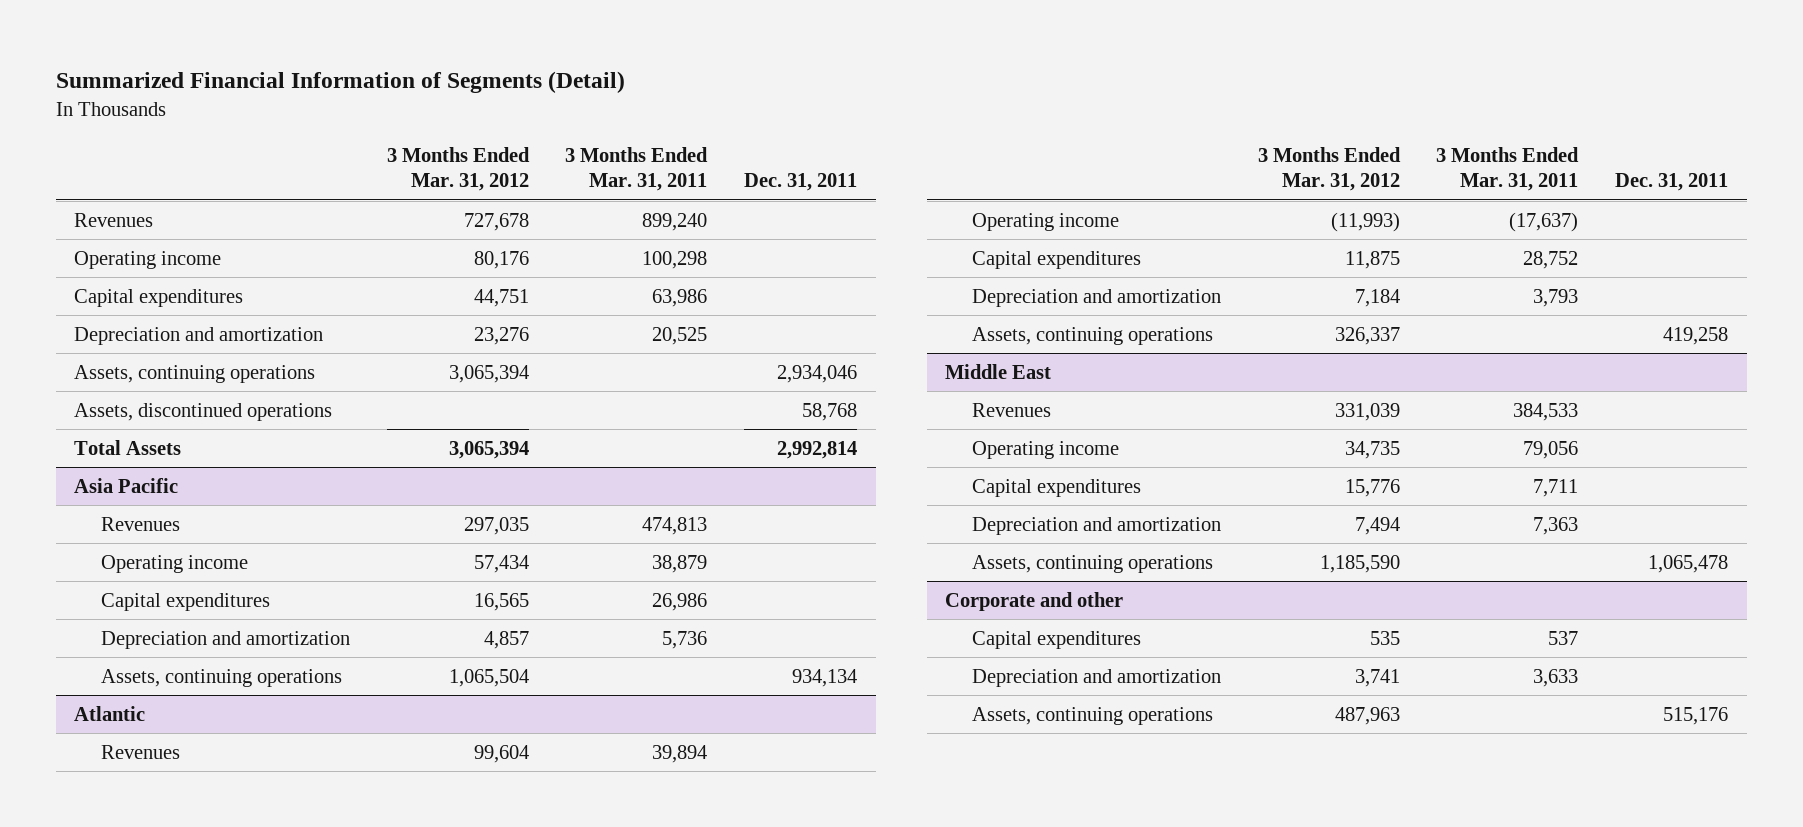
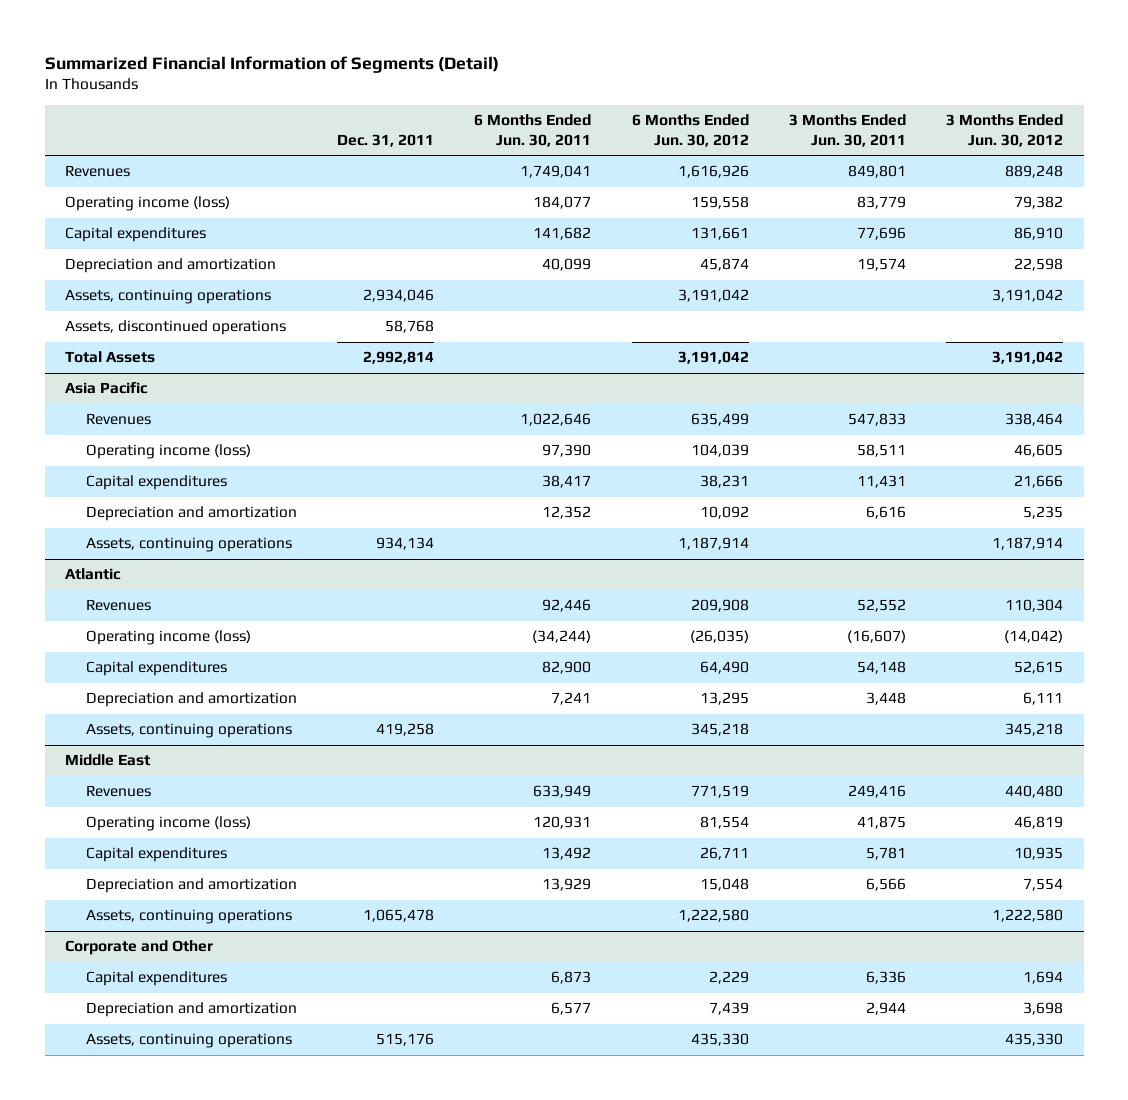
[386,147,530,192] 3 Months Ended Mar. 31, 2012 -> none
[565,147,709,192] 3 Months Ended Mar. 31, 2011 -> none
none -> [474,113,592,147] 6 Months Ended Jun. 30, 2011
none -> [631,113,749,147] 6 Months Ended Jun. 30, 2012
none -> [789,113,907,147] 3 Months Ended Jun. 30, 2011
none -> [946,113,1064,147] 3 Months Ended Jun. 30, 2012
[74,250,222,269] Operating income -> [64,196,230,212] Operating income (loss)
[100,554,248,573] Operating income -> [85,444,251,460] Operating income (loss)
[971,212,1119,231] Operating income -> [85,630,251,646] Operating income (loss)
[971,440,1119,459] Operating income -> [85,816,251,832] Operating income (loss)
[945,591,1124,611] Corporate and other -> [64,940,213,956] Corporate and Other

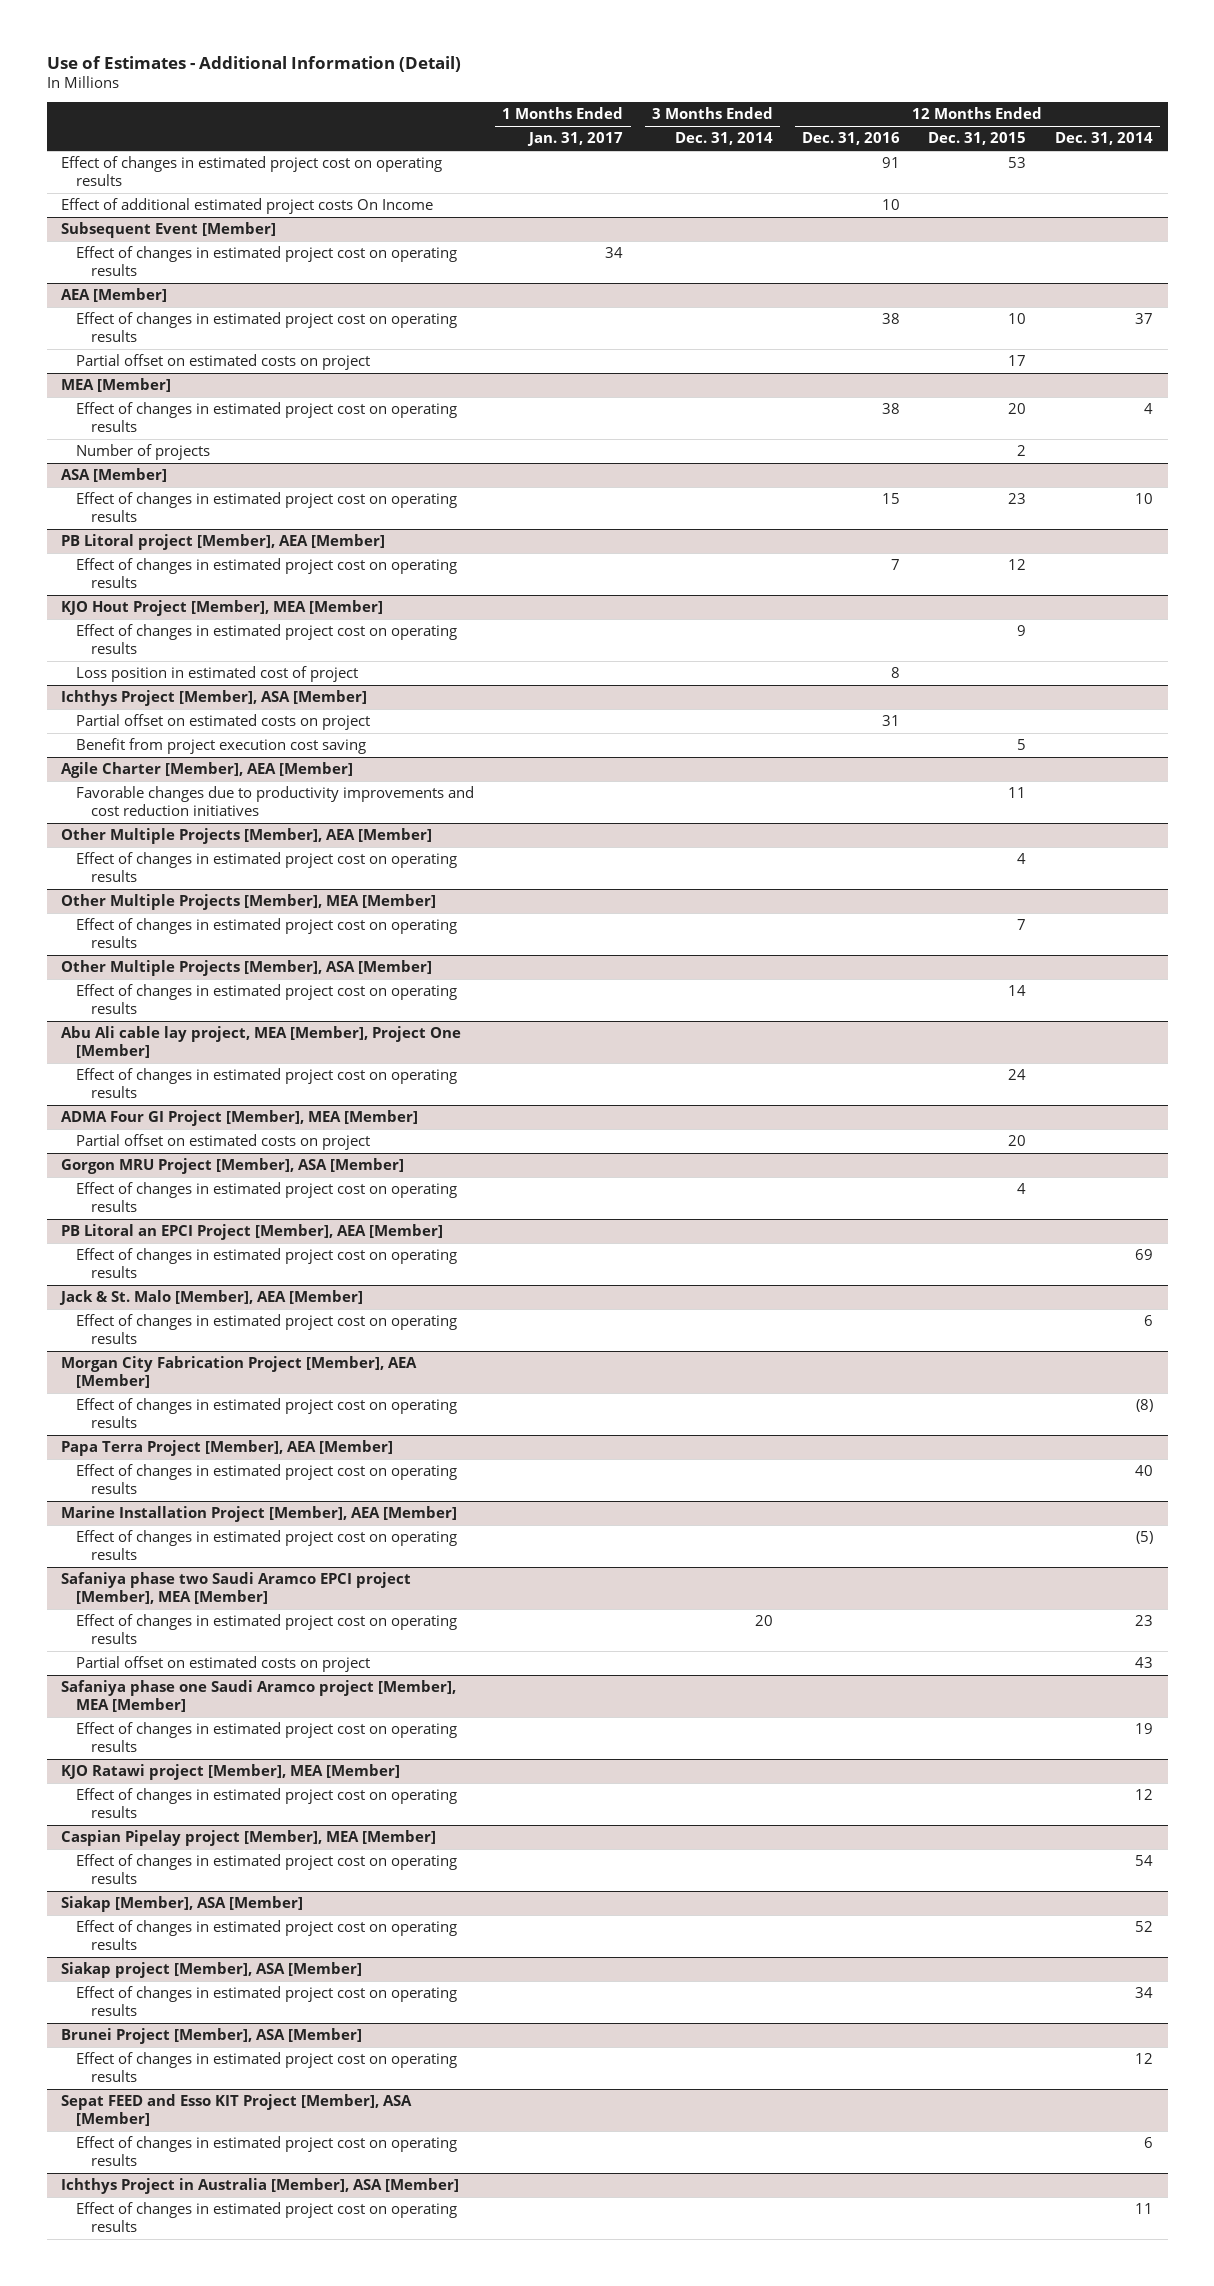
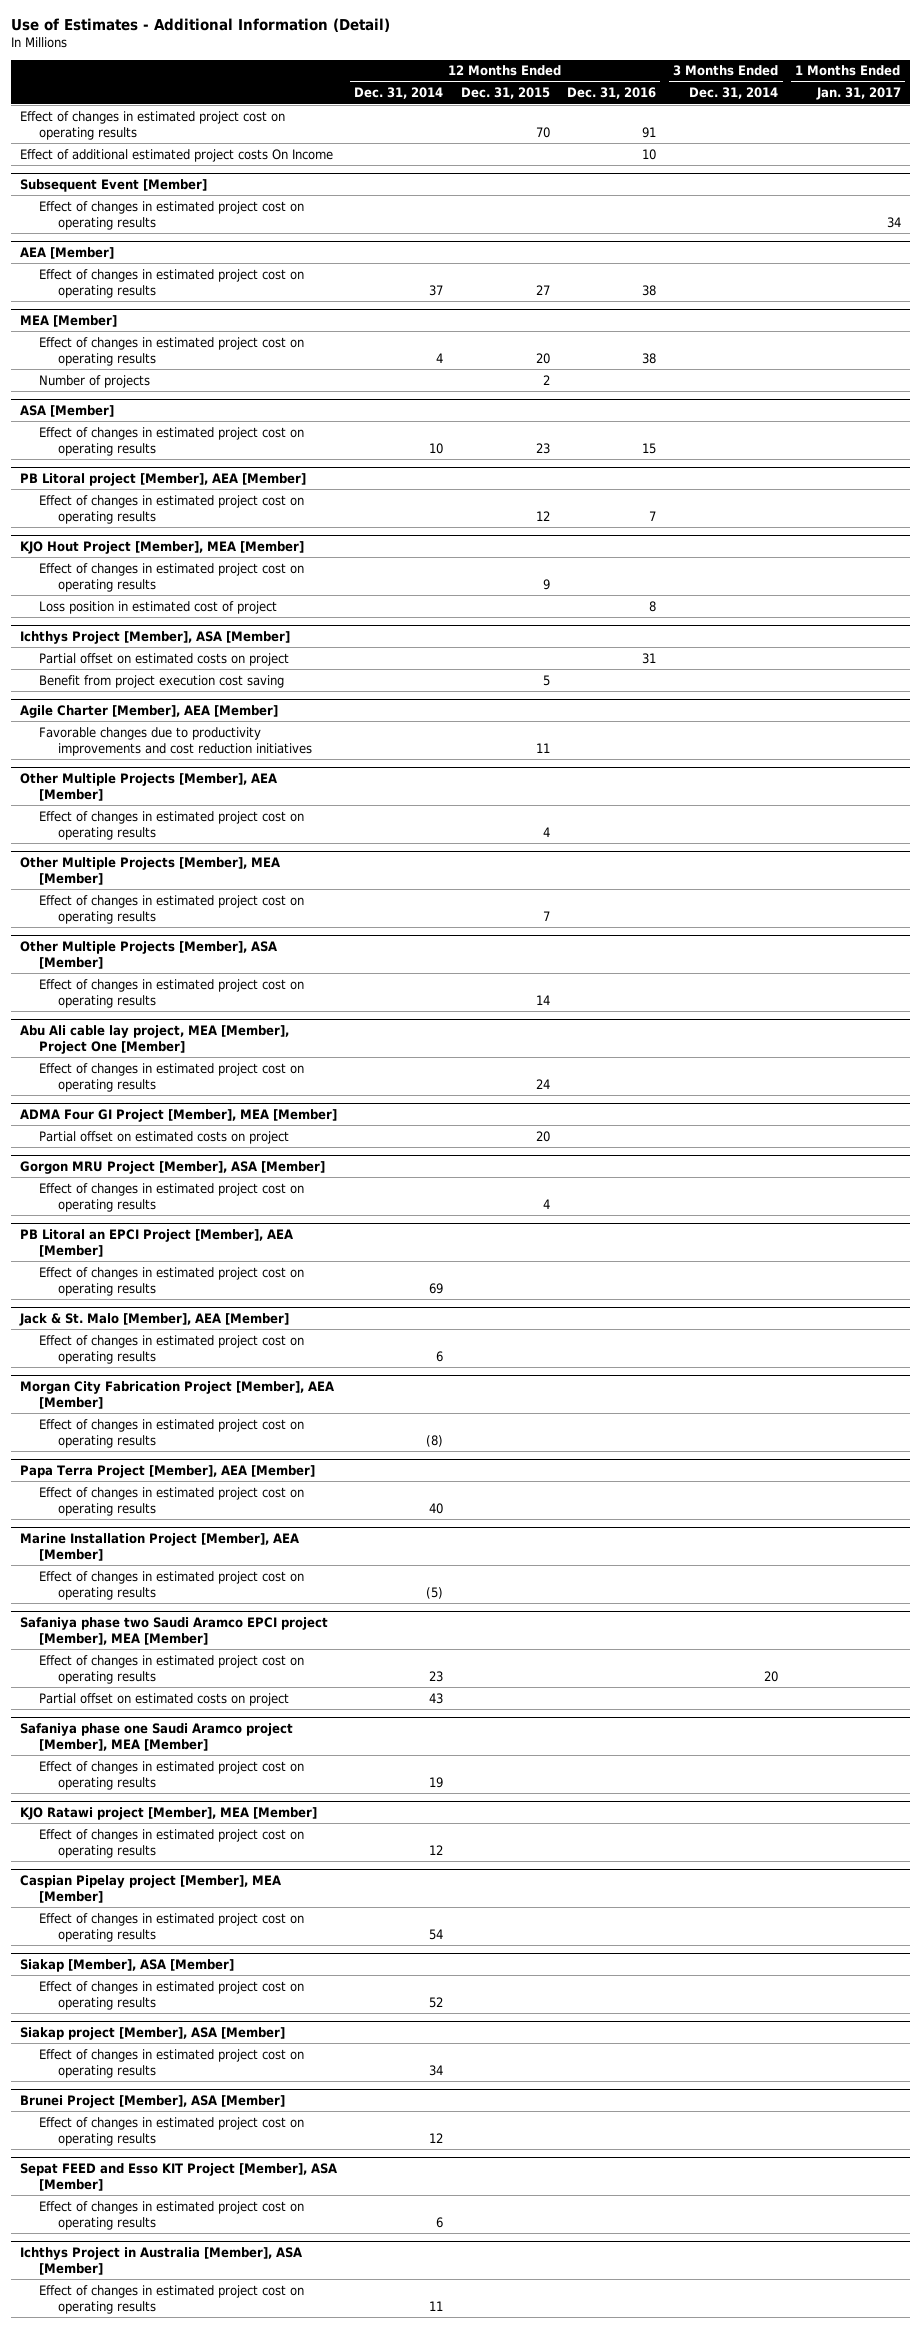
[1008,157,1027,169] 53 -> [535,126,550,138] 70
[75,354,370,371] Partial offset on estimated costs on project -> none
[1008,313,1027,325] 10 -> [535,284,550,295] 27

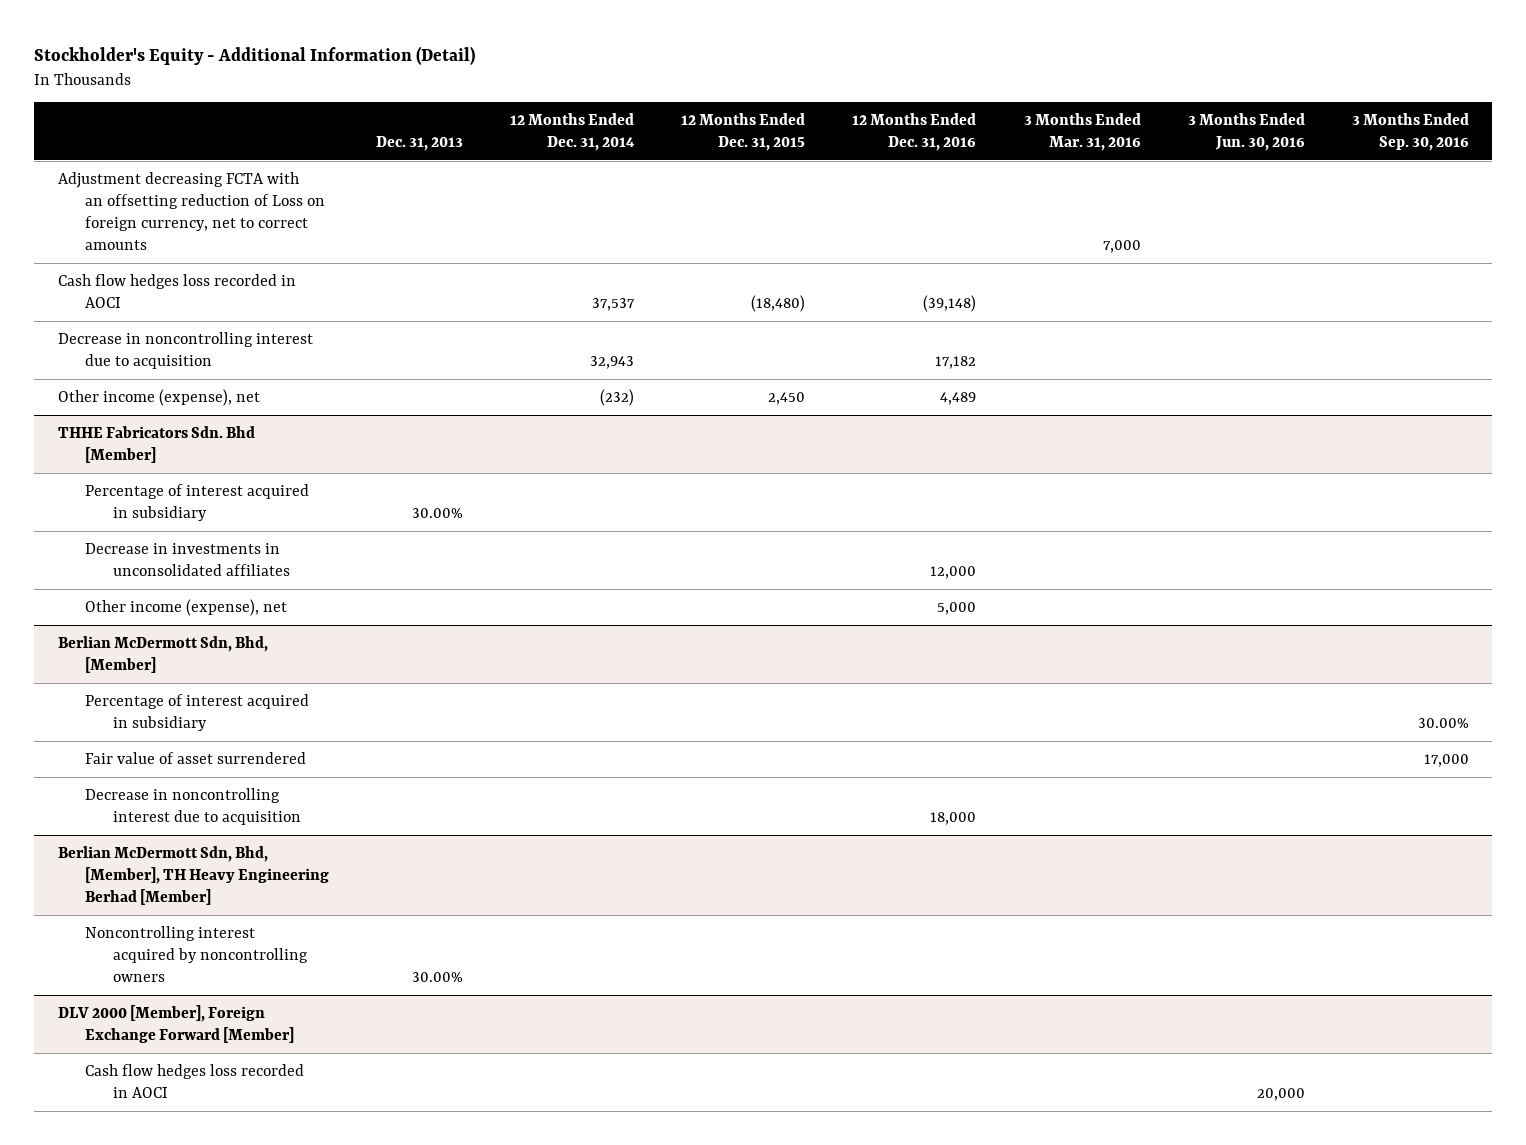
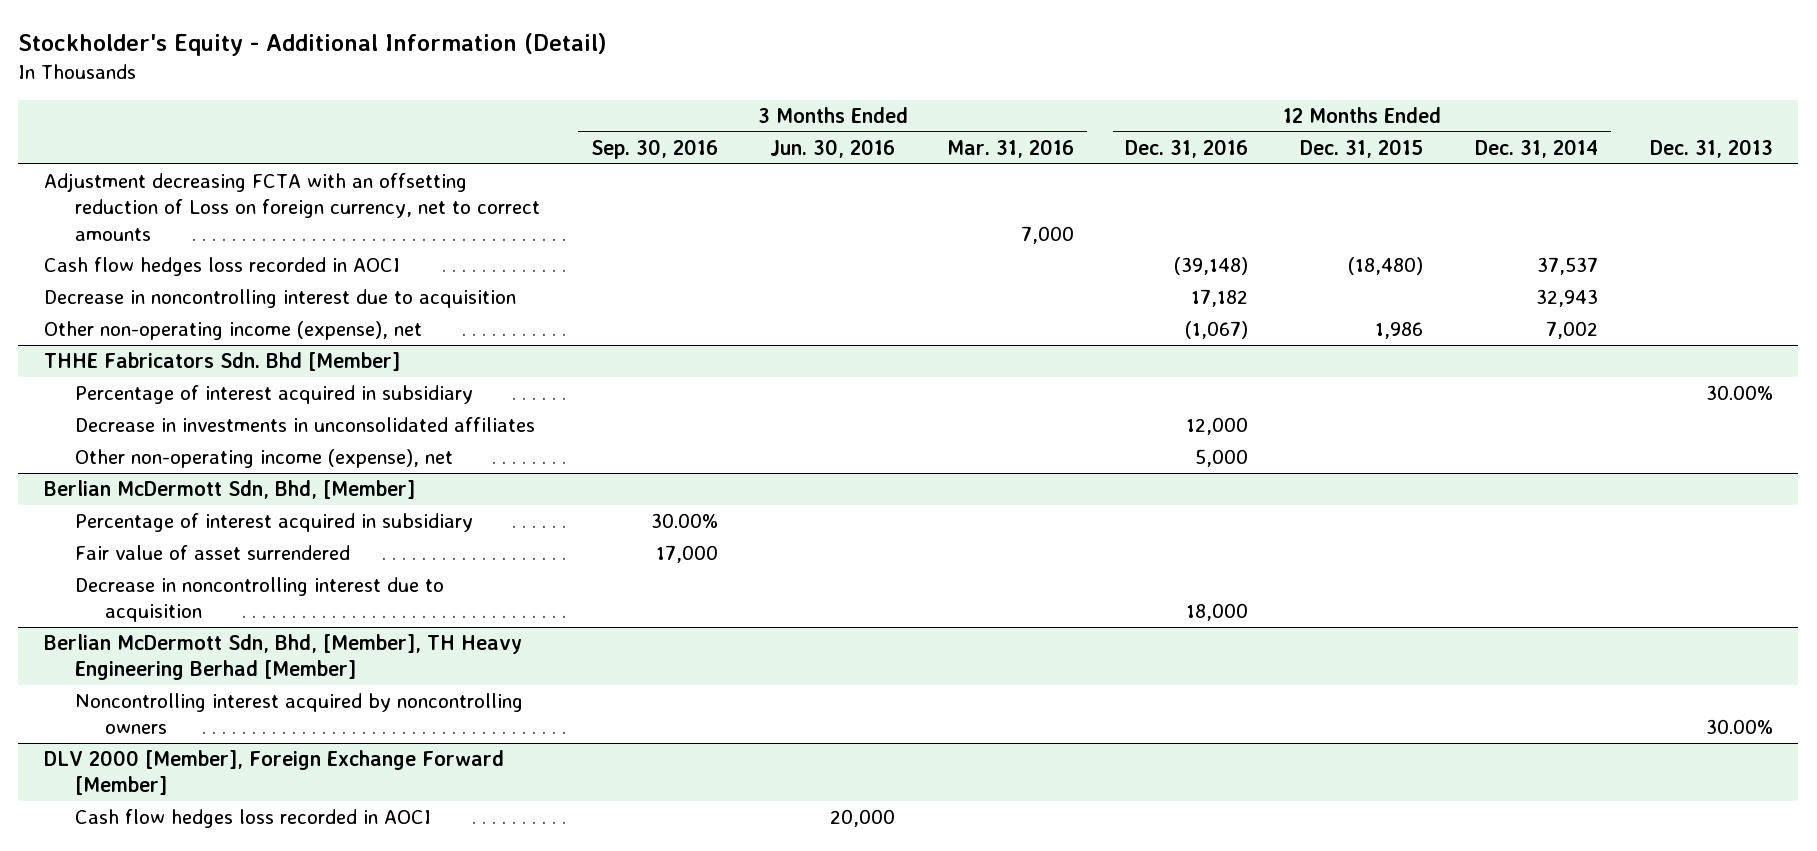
[57,388,260,406] Other income (expense), net -> [44,321,423,341] Other non-operating income (expense), net
[600,388,635,406] (232) -> [1545,321,1598,340] 7,002
[768,391,806,405] 2,450 -> [1375,322,1424,340] 1,986
[940,391,977,405] 4,489 -> [1185,321,1249,340] (1,067)
[85,598,288,616] Other income (expense), net -> [74,449,453,469] Other non-operating income (expense), net

